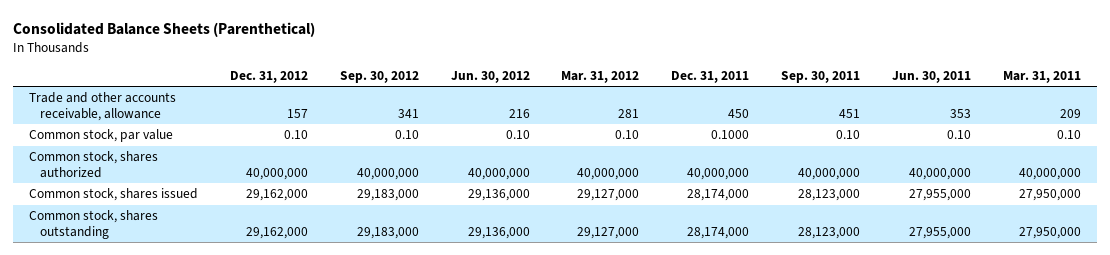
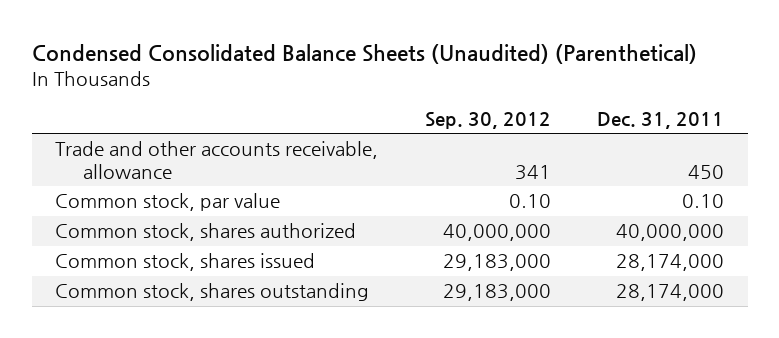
[13,21,316,37] Consolidated Balance Sheets (Parenthetical) -> [31,44,697,65] Condensed Consolidated Balance Sheets (Unaudited) (Parenthetical)
[229,71,308,84] Dec. 31, 2012 -> none
[450,71,530,84] Jun. 30, 2012 -> none
[561,71,640,84] Mar. 31, 2012 -> none
[781,71,861,84] Sep. 30, 2011 -> none
[891,71,971,84] Jun. 30, 2011 -> none
[1002,71,1081,84] Mar. 31, 2011 -> none
[711,130,750,140] 0.1000 -> [682,194,725,209] 0.10

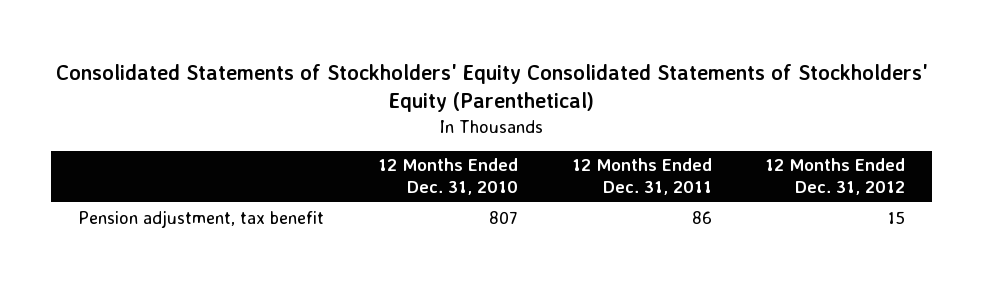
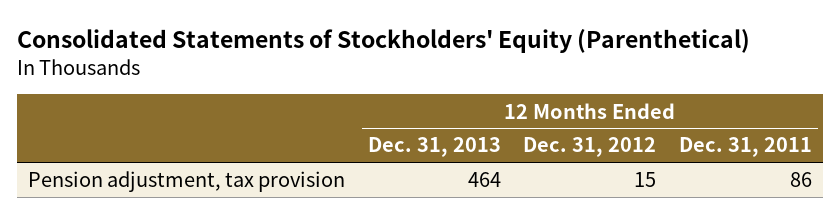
[55,63,928,112] Consolidated Statements of Stockholders' Equity Consolidated Statements of Stockholders' Equity (Parenthetical) -> [16,28,750,53] Consolidated Statements of Stockholders' Equity (Parenthetical)
[377,158,518,196] 12 Months Ended Dec. 31, 2010 -> none
none -> [367,137,501,158] Dec. 31, 2013
[78,209,325,228] Pension adjustment, tax benefit -> [27,171,345,193] Pension adjustment, tax provision

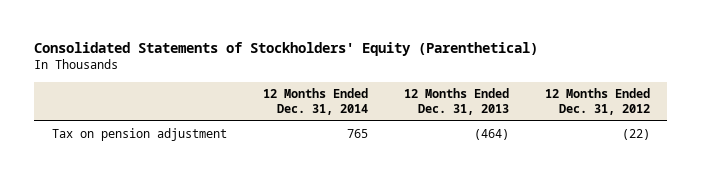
[678,137,812,158] Dec. 31, 2011 -> none
none -> [263,87,369,116] 12 Months Ended Dec. 31, 2014
[27,171,345,193] Pension adjustment, tax provision -> [52,128,228,142] Tax on pension adjustment
[467,172,501,188] 464 -> [473,129,509,141] (464)
[634,172,657,188] 15 -> [621,129,650,141] (22)

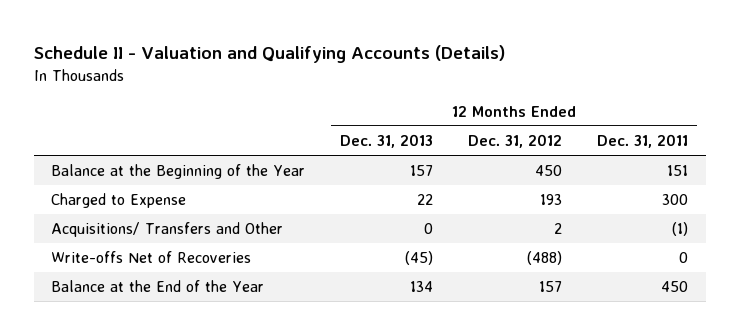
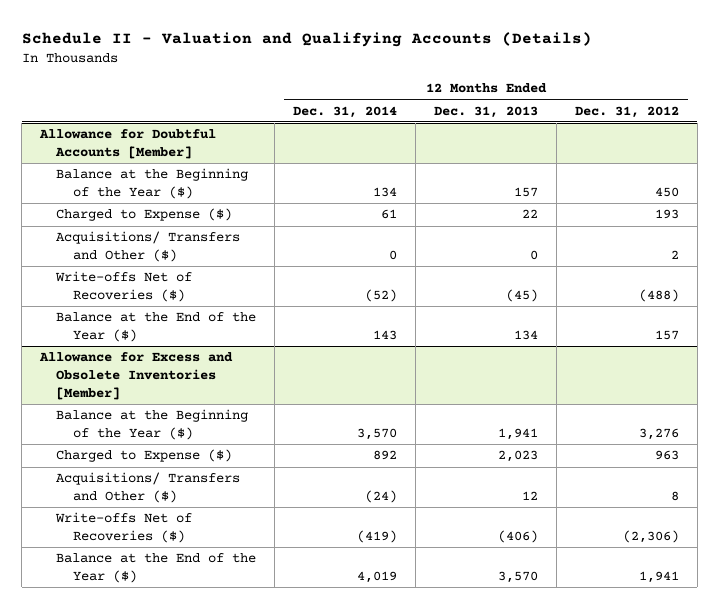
[597,134,689,149] Dec. 31, 2011 -> none
none -> [293,105,398,118] Dec. 31, 2014
none -> [38,129,216,160] Allowance for Doubtful Accounts [Member]
[51,164,306,180] Balance at the Beginning of the Year -> [56,168,249,200] Balance at the Beginning of the Year ($)
[51,193,187,209] Charged to Expense -> [56,208,233,222] Charged to Expense ($)
[51,222,284,238] Acquisitions/ Transfers and Other -> [56,231,241,263] Acquisitions/ Transfers and Other ($)
[51,251,252,264] Write-offs Net of Recoveries -> [55,271,193,303] Write-offs Net of Recoveries ($)
[51,280,265,293] Balance at the End of the Year -> [56,312,257,343] Balance at the End of the Year ($)
none -> [38,352,233,400] Allowance for Excess and Obsolete Inventories [Member]
none -> [56,409,249,441] Balance at the Beginning of the Year ($)
none -> [56,449,233,463] Charged to Expense ($)
none -> [56,472,241,504] Acquisitions/ Transfers and Other ($)
none -> [55,512,193,544] Write-offs Net of Recoveries ($)
none -> [56,553,257,584] Balance at the End of the Year ($)

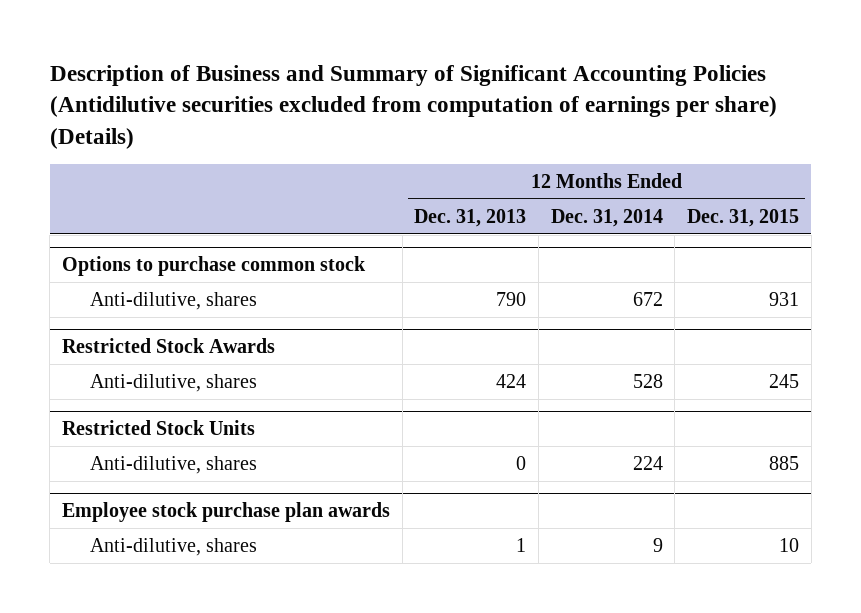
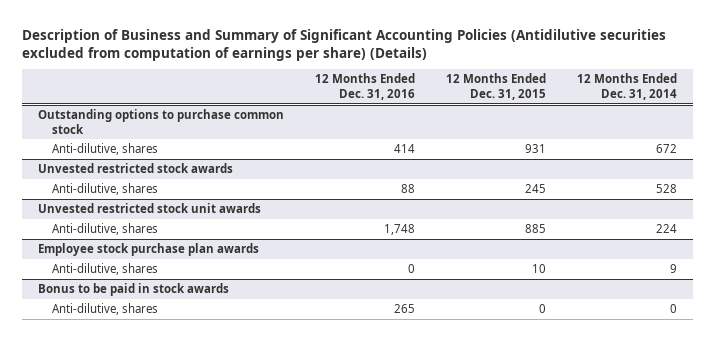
[414,208,527,227] Dec. 31, 2013 -> none
none -> [314,73,415,100] 12 Months Ended Dec. 31, 2016
[62,256,367,277] Options to purchase common stock -> [37,109,284,134] Outstanding options to purchase common stock
[62,338,276,354] Restricted Stock Awards -> [37,163,233,174] Unvested restricted stock awards
[62,420,256,436] Restricted Stock Units -> [37,203,261,214] Unvested restricted stock unit awards
none -> [37,283,229,297] Bonus to be paid in stock awards
none -> [52,303,159,316] Anti-dilutive, shares

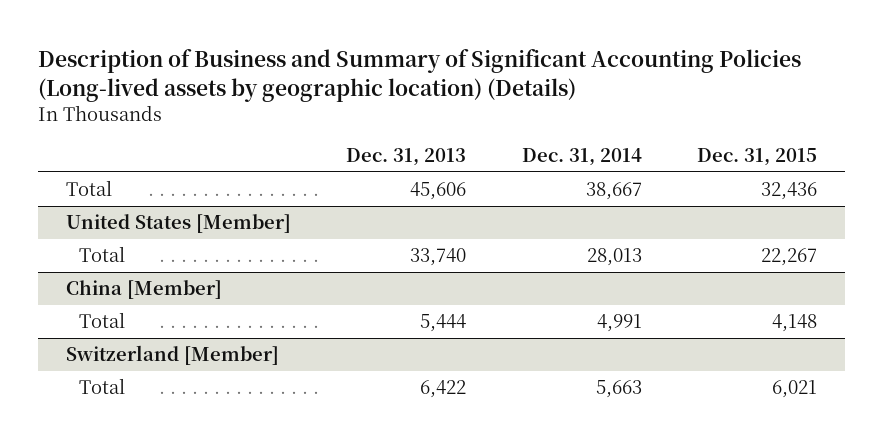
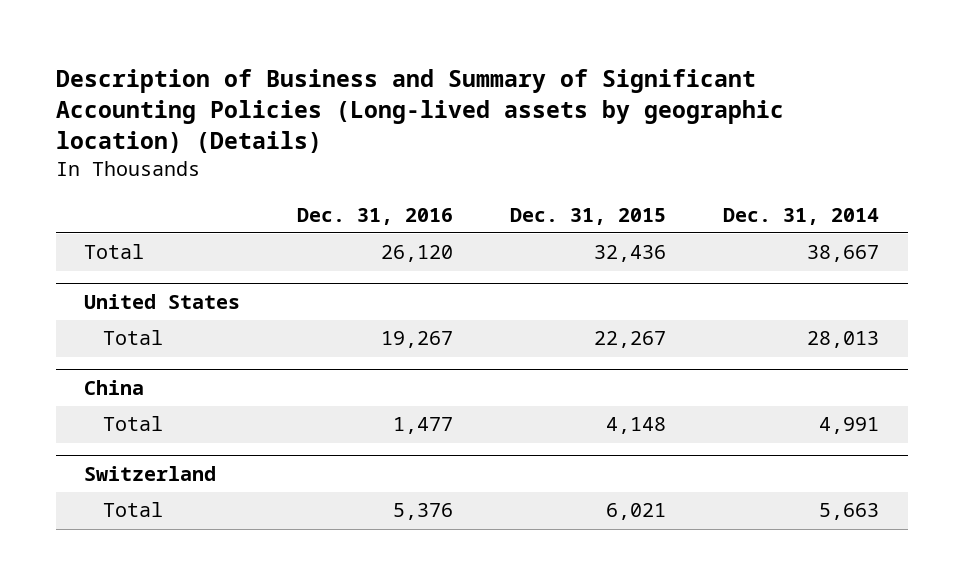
[346,148,467,167] Dec. 31, 2013 -> none
none -> [297,207,454,225] Dec. 31, 2016
[65,214,291,234] United States [Member] -> [84,294,241,310] United States
[65,280,222,300] China [Member] -> [84,380,145,396] China
[65,345,279,366] Switzerland [Member] -> [84,466,217,482] Switzerland

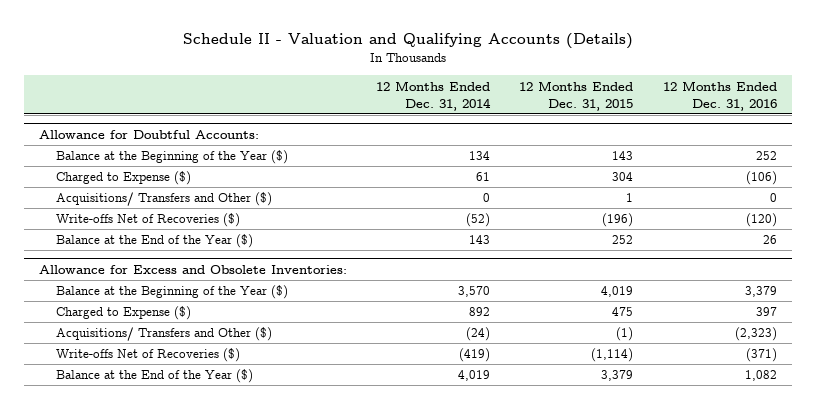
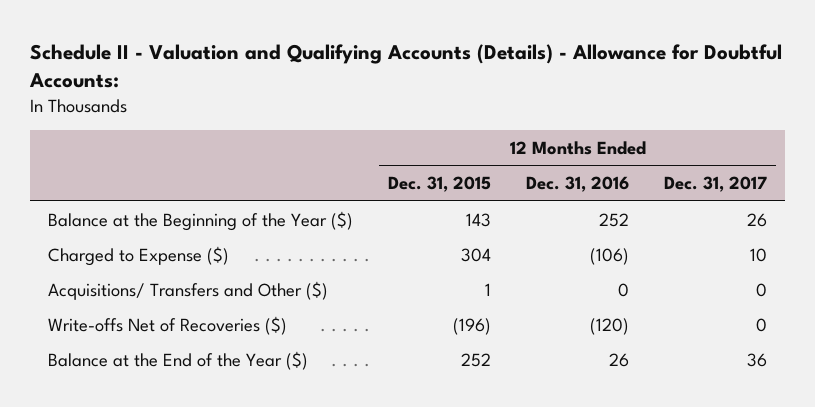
[182,33,633,50] Schedule II - Valuation and Qualifying Accounts (Details) -> [29,43,783,89] Schedule II - Valuation and Qualifying Accounts (Details) - Allowance for Doubtful Accounts:
[376,80,492,111] 12 Months Ended Dec. 31, 2014 -> none
none -> [664,176,768,193] Dec. 31, 2017
[38,129,259,139] Allowance for Doubtful Accounts: -> none
[38,264,347,274] Allowance for Excess and Obsolete Inventories: -> none
[55,285,288,300] Balance at the Beginning of the Year ($) -> none
[55,306,191,321] Charged to Expense ($) -> none
[55,327,272,342] Acquisitions/ Transfers and Other ($) -> none
[55,348,240,363] Write-offs Net of Recoveries ($) -> none
[55,369,253,384] Balance at the End of the Year ($) -> none

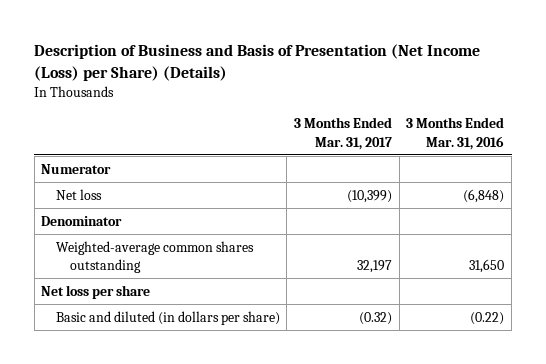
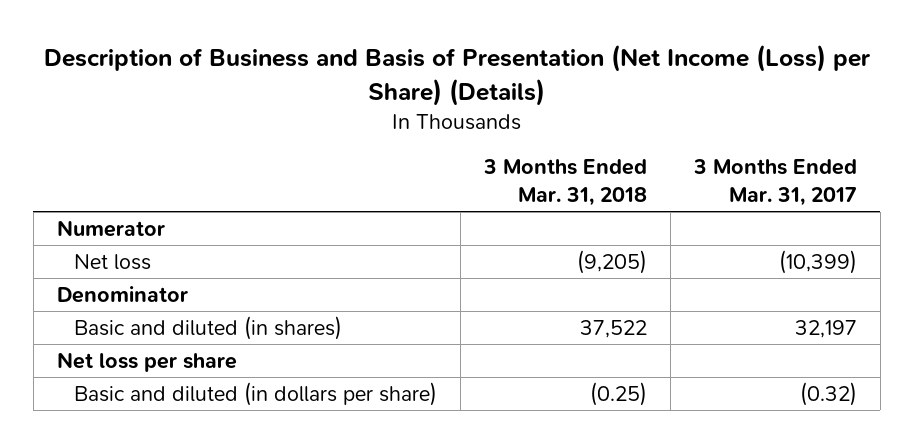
[406,117,505,150] 3 Months Ended Mar. 31, 2016 -> none
none -> [482,158,647,206] 3 Months Ended Mar. 31, 2018
[55,240,254,273] Weighted-average common shares outstanding -> [73,315,342,340] Basic and diluted (in shares)

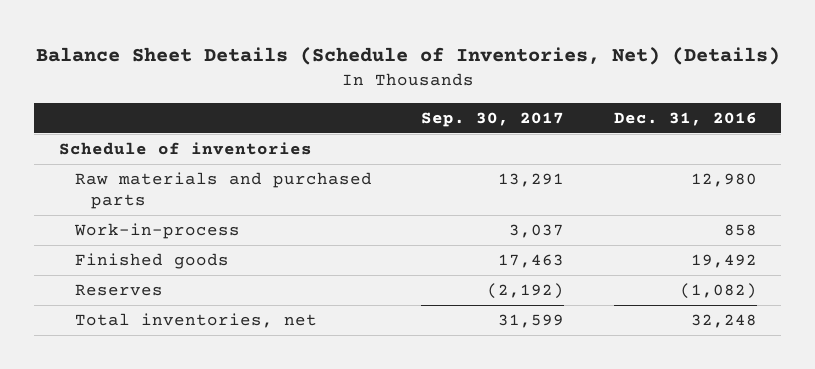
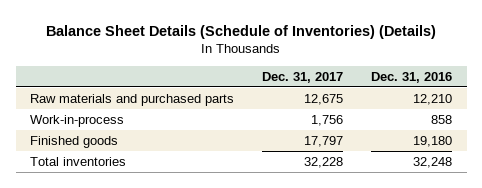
[35,47,780,66] Balance Sheet Details (Schedule of Inventories, Net) (Details) -> [46,24,437,39] Balance Sheet Details (Schedule of Inventories) (Details)
[421,112,565,128] Sep. 30, 2017 -> none
none -> [262,71,344,83] Dec. 31, 2017
[58,142,312,156] Schedule of inventories -> none
[690,173,757,188] 12,980 -> [413,93,453,105] 12,210
[74,284,163,297] Reserves -> none
[690,254,757,269] 19,492 -> [413,135,453,147] 19,180
[74,313,317,329] Total inventories, net -> [29,156,126,166] Total inventories

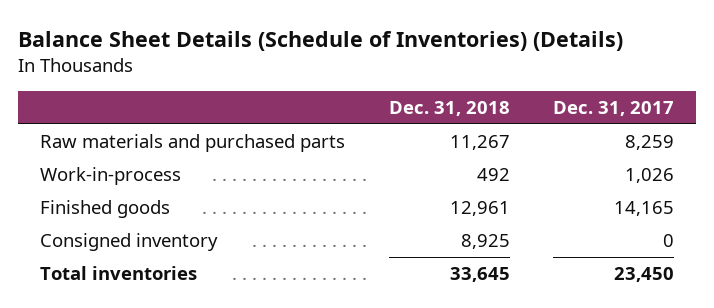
[371,71,453,83] Dec. 31, 2016 -> none
none -> [388,100,510,116] Dec. 31, 2018
[304,93,344,105] 12,675 -> [624,135,674,151] 8,259
[311,114,344,126] 1,756 -> [624,168,674,184] 1,026
[304,135,344,147] 17,797 -> [613,201,674,217] 14,165
none -> [40,233,219,252] Consigned inventory
[304,156,344,168] 32,228 -> [613,267,674,283] 23,450

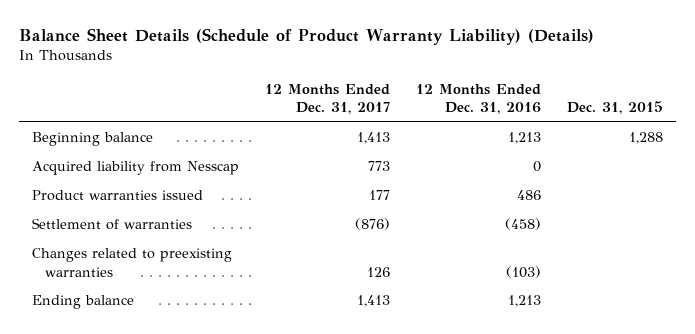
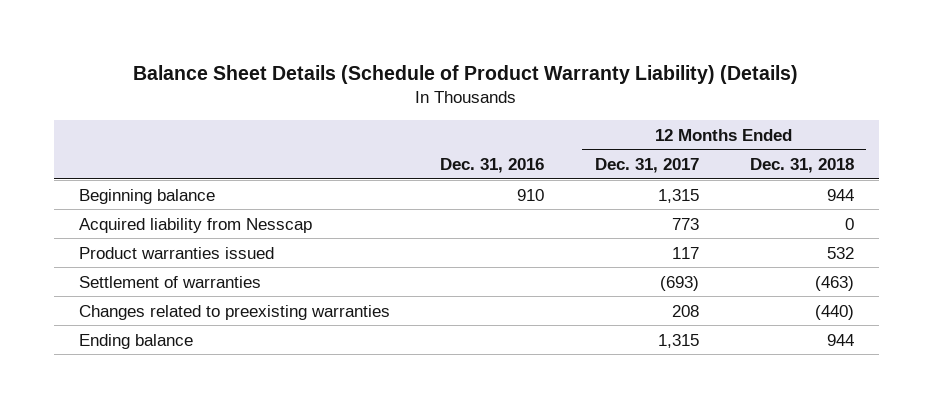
[416,83,542,115] 12 Months Ended Dec. 31, 2016 -> none
[567,101,664,115] Dec. 31, 2015 -> none
none -> [440,158,545,174] Dec. 31, 2016
none -> [749,158,854,174] Dec. 31, 2018
[356,132,390,145] 1,413 -> [658,188,700,203] 1,315
[368,190,390,201] 177 -> [672,246,700,259] 117
[354,218,390,231] (876) -> [660,275,700,291] (693)
[366,266,390,277] 126 -> [672,304,700,317] 208
[356,295,390,308] 1,413 -> [658,333,700,348] 1,315

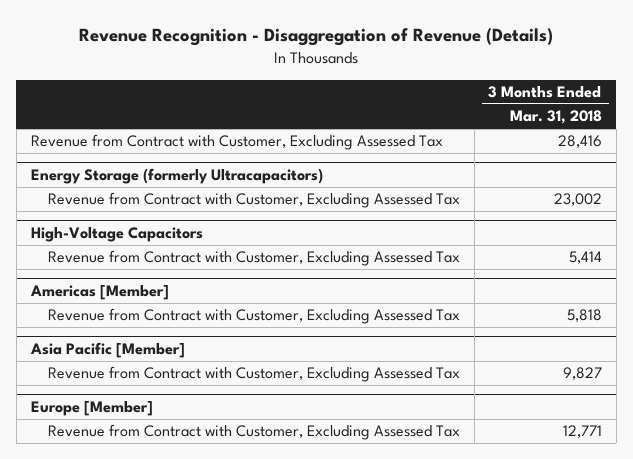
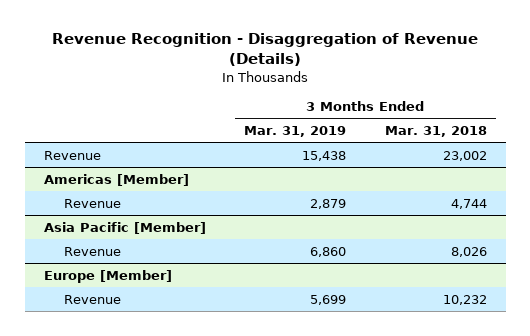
none -> [244,126,347,138] Mar. 31, 2019
[30,134,443,151] Revenue from Contract with Customer, Excluding Assessed Tax -> none
[30,167,323,184] Energy Storage (formerly Ultracapacitors) -> none
[30,226,203,242] High-Voltage Capacitors -> none
[48,250,461,267] Revenue from Contract with Customer, Excluding Assessed Tax -> none
[48,192,461,209] Revenue from Contract with Customer, Excluding Assessed Tax -> [43,150,101,160] Revenue
[48,308,461,325] Revenue from Contract with Customer, Excluding Assessed Tax -> none
none -> [64,198,122,208] Revenue
[48,366,461,383] Revenue from Contract with Customer, Excluding Assessed Tax -> none
none -> [64,246,122,256] Revenue
[48,424,461,441] Revenue from Contract with Customer, Excluding Assessed Tax -> none
none -> [64,294,122,304] Revenue

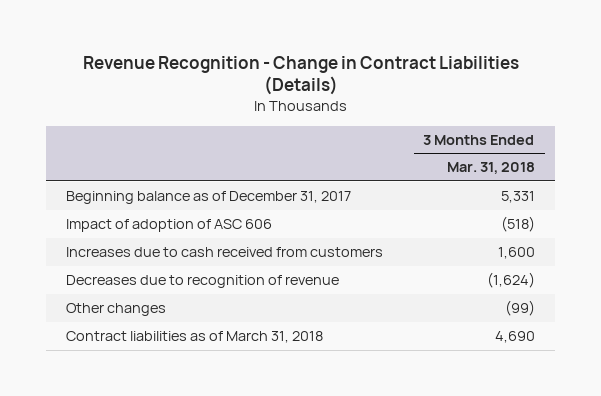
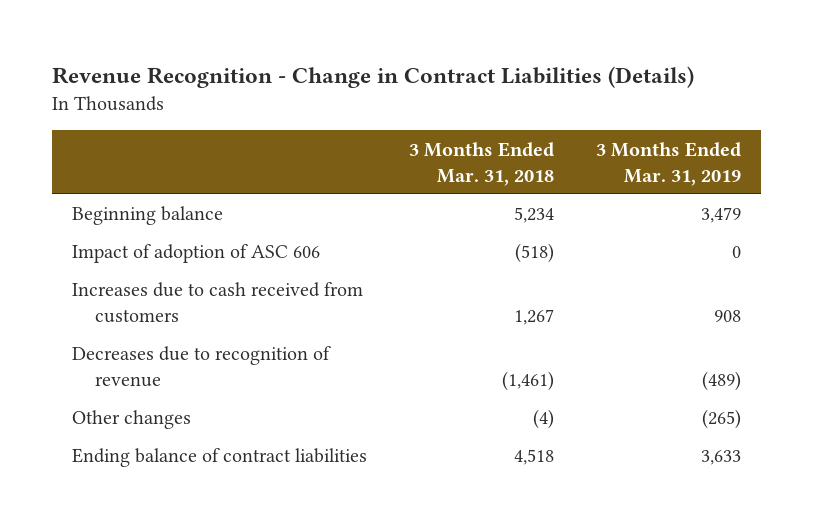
none -> [595,141,741,186] 3 Months Ended Mar. 31, 2019
[66,191,352,205] Beginning balance as of December 31, 2017 -> [72,206,224,226] Beginning balance
[500,191,535,204] 5,331 -> [514,207,555,224] 5,234
[497,247,535,260] 1,600 -> [514,309,555,326] 1,267
[486,272,535,289] (1,624) -> [502,371,555,392] (1,461)
[504,300,535,317] (99) -> [533,409,555,430] (4)
[66,331,324,344] Contract liabilities as of March 31, 2018 -> [72,448,368,468] Ending balance of contract liabilities
[494,331,535,344] 4,690 -> [514,449,555,466] 4,518

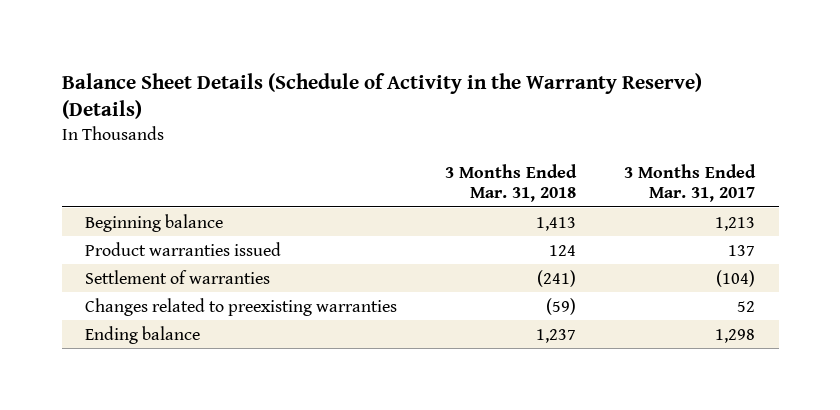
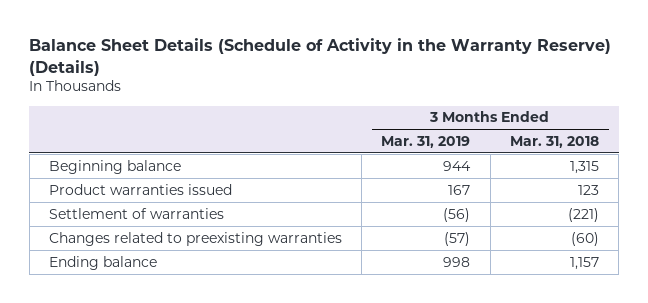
[623,163,756,203] 3 Months Ended Mar. 31, 2017 -> none
none -> [381,135,471,148] Mar. 31, 2019
[536,216,577,231] 1,413 -> [570,160,600,174] 1,315
[549,244,577,256] 124 -> [578,184,600,195] 123
[537,269,577,287] (241) -> [568,207,600,222] (221)
[546,297,577,315] (59) -> [571,231,600,246] (60)
[536,328,577,343] 1,237 -> [570,256,600,270] 1,157

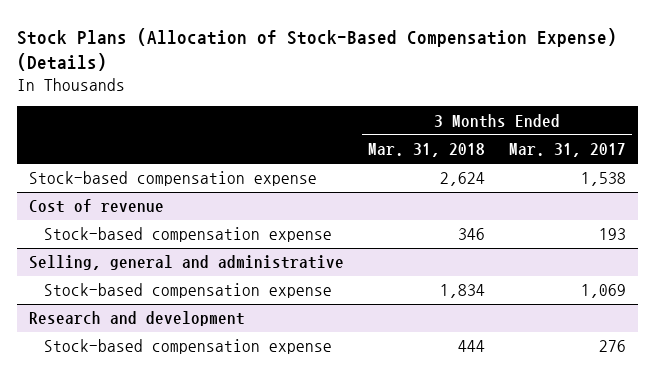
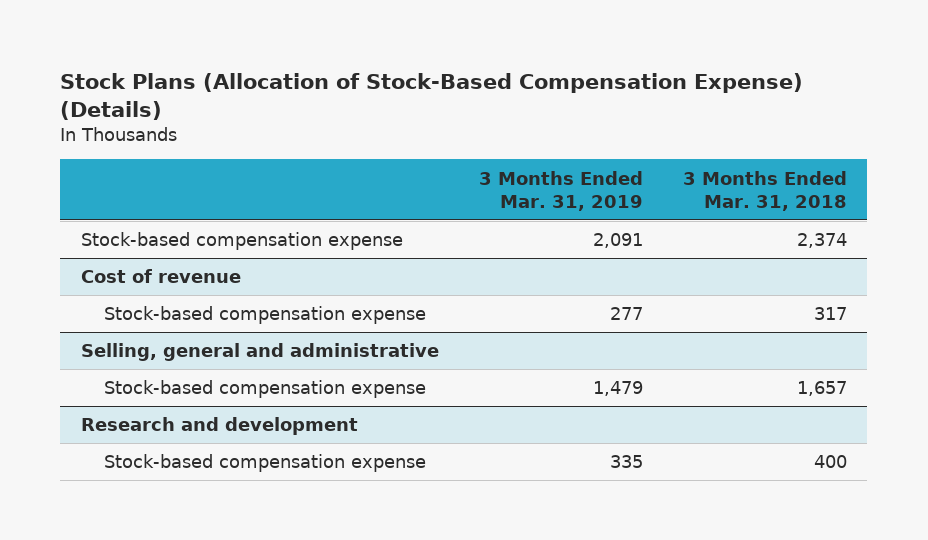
[508,143,626,158] Mar. 31, 2017 -> none
none -> [478,170,643,211] 3 Months Ended Mar. 31, 2019
[439,172,485,187] 2,624 -> [797,233,848,249] 2,374
[457,228,485,241] 346 -> [814,307,848,321] 317
[439,284,485,299] 1,834 -> [797,381,848,397] 1,657
[457,340,485,353] 444 -> [814,455,848,469] 400

